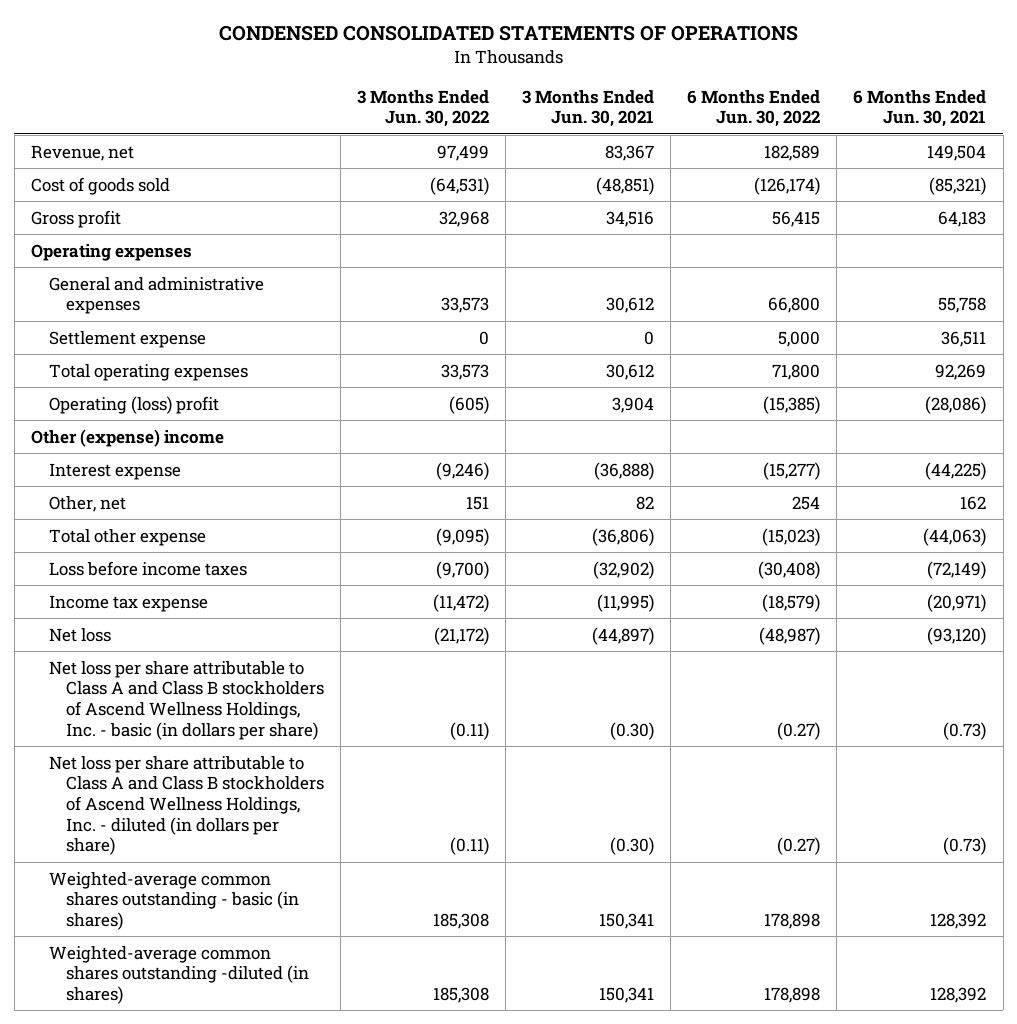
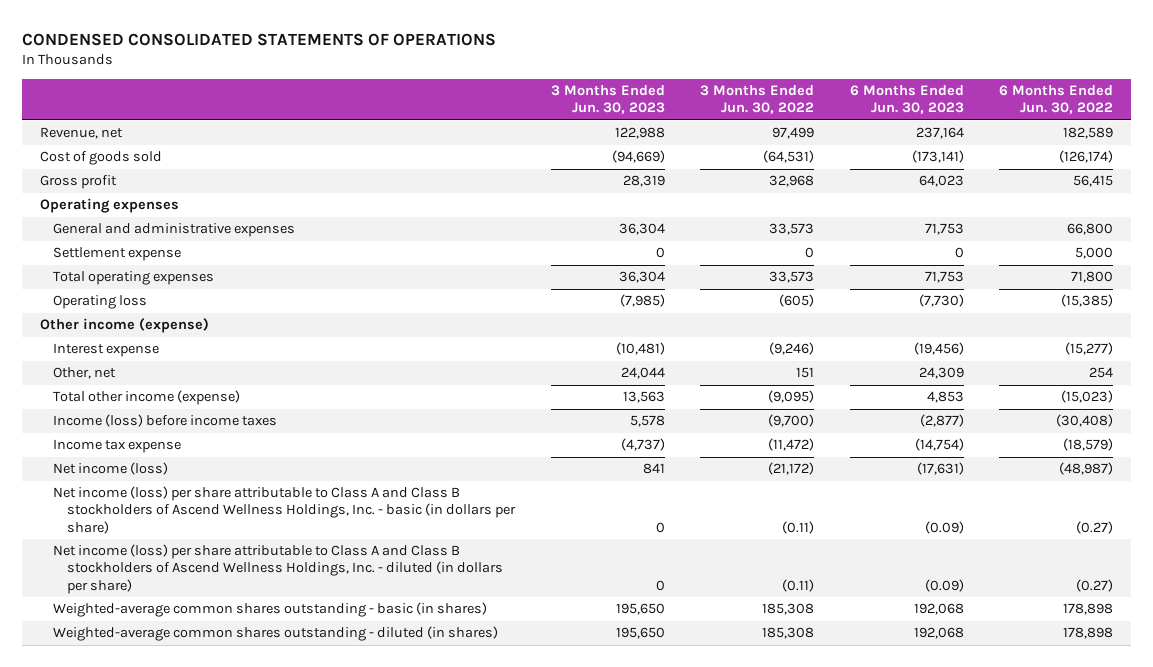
[522,89,655,128] 3 Months Ended Jun. 30, 2021 -> none
[853,89,987,128] 6 Months Ended Jun. 30, 2021 -> none
none -> [550,85,665,115] 3 Months Ended Jun. 30, 2023
none -> [849,85,964,115] 6 Months Ended Jun. 30, 2023
[48,395,219,414] Operating (loss) profit -> [53,295,148,310] Operating loss
[31,428,225,447] Other (expense) income -> [39,318,209,334] Other income (expense)
[48,528,206,546] Total other expense -> [53,390,241,406] Total other income (expense)
[48,560,247,576] Loss before income taxes -> [53,414,278,428] Income (loss) before income taxes
[48,627,111,642] Net loss -> [53,462,169,476] Net income (loss)
[48,660,325,740] Net loss per share attributable to Class A and Class B stockholders of Ascend Wellness Holdings, Inc. - basic (in dollars per share) -> [53,486,517,534] Net income (loss) per share attributable to Class A and Class B stockholders of Ascend Wellness Holdings, Inc. - basic (in dollars per share)
[48,755,325,856] Net loss per share attributable to Class A and Class B stockholders of Ascend Wellness Holdings, Inc. - diluted (in dollars per share) -> [53,544,504,594] Net income (loss) per share attributable to Class A and Class B stockholders of Ascend Wellness Holdings, Inc. - diluted (in dollars per share)
[48,945,310,1004] Weighted-average common shares outstanding -diluted (in shares) -> [53,626,499,642] Weighted-average common shares outstanding - diluted (in shares)

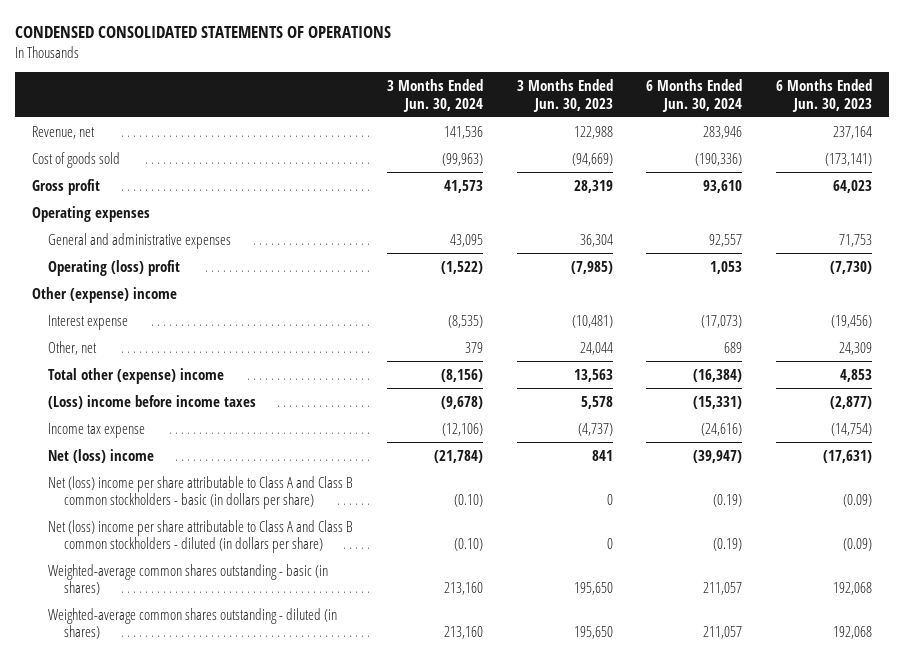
[700,85,815,115] 3 Months Ended Jun. 30, 2022 -> none
[999,85,1114,115] 6 Months Ended Jun. 30, 2022 -> none
none -> [387,78,484,112] 3 Months Ended Jun. 30, 2024
none -> [646,78,743,112] 6 Months Ended Jun. 30, 2024
[53,247,182,262] Settlement expense -> none
[53,271,215,286] Total operating expenses -> none
[53,295,148,310] Operating loss -> [48,259,181,276] Operating (loss) profit
[39,318,209,334] Other income (expense) -> [32,286,178,303] Other (expense) income
[53,390,241,406] Total other income (expense) -> [48,367,225,384] Total other (expense) income
[53,414,278,428] Income (loss) before income taxes -> [48,394,257,409] (Loss) income before income taxes
[53,462,169,476] Net income (loss) -> [48,448,155,463] Net (loss) income
[53,486,517,534] Net income (loss) per share attributable to Class A and Class B stockholders of Ascend Wellness Holdings, Inc. - basic (in dollars per share) -> [48,475,354,510] Net (loss) income per share attributable to Class A and Class B common stockholders - basic (in dollars per share)
[53,544,504,594] Net income (loss) per share attributable to Class A and Class B stockholders of Ascend Wellness Holdings, Inc. - diluted (in dollars per share) -> [48,519,354,554] Net (loss) income per share attributable to Class A and Class B common stockholders - diluted (in dollars per share)

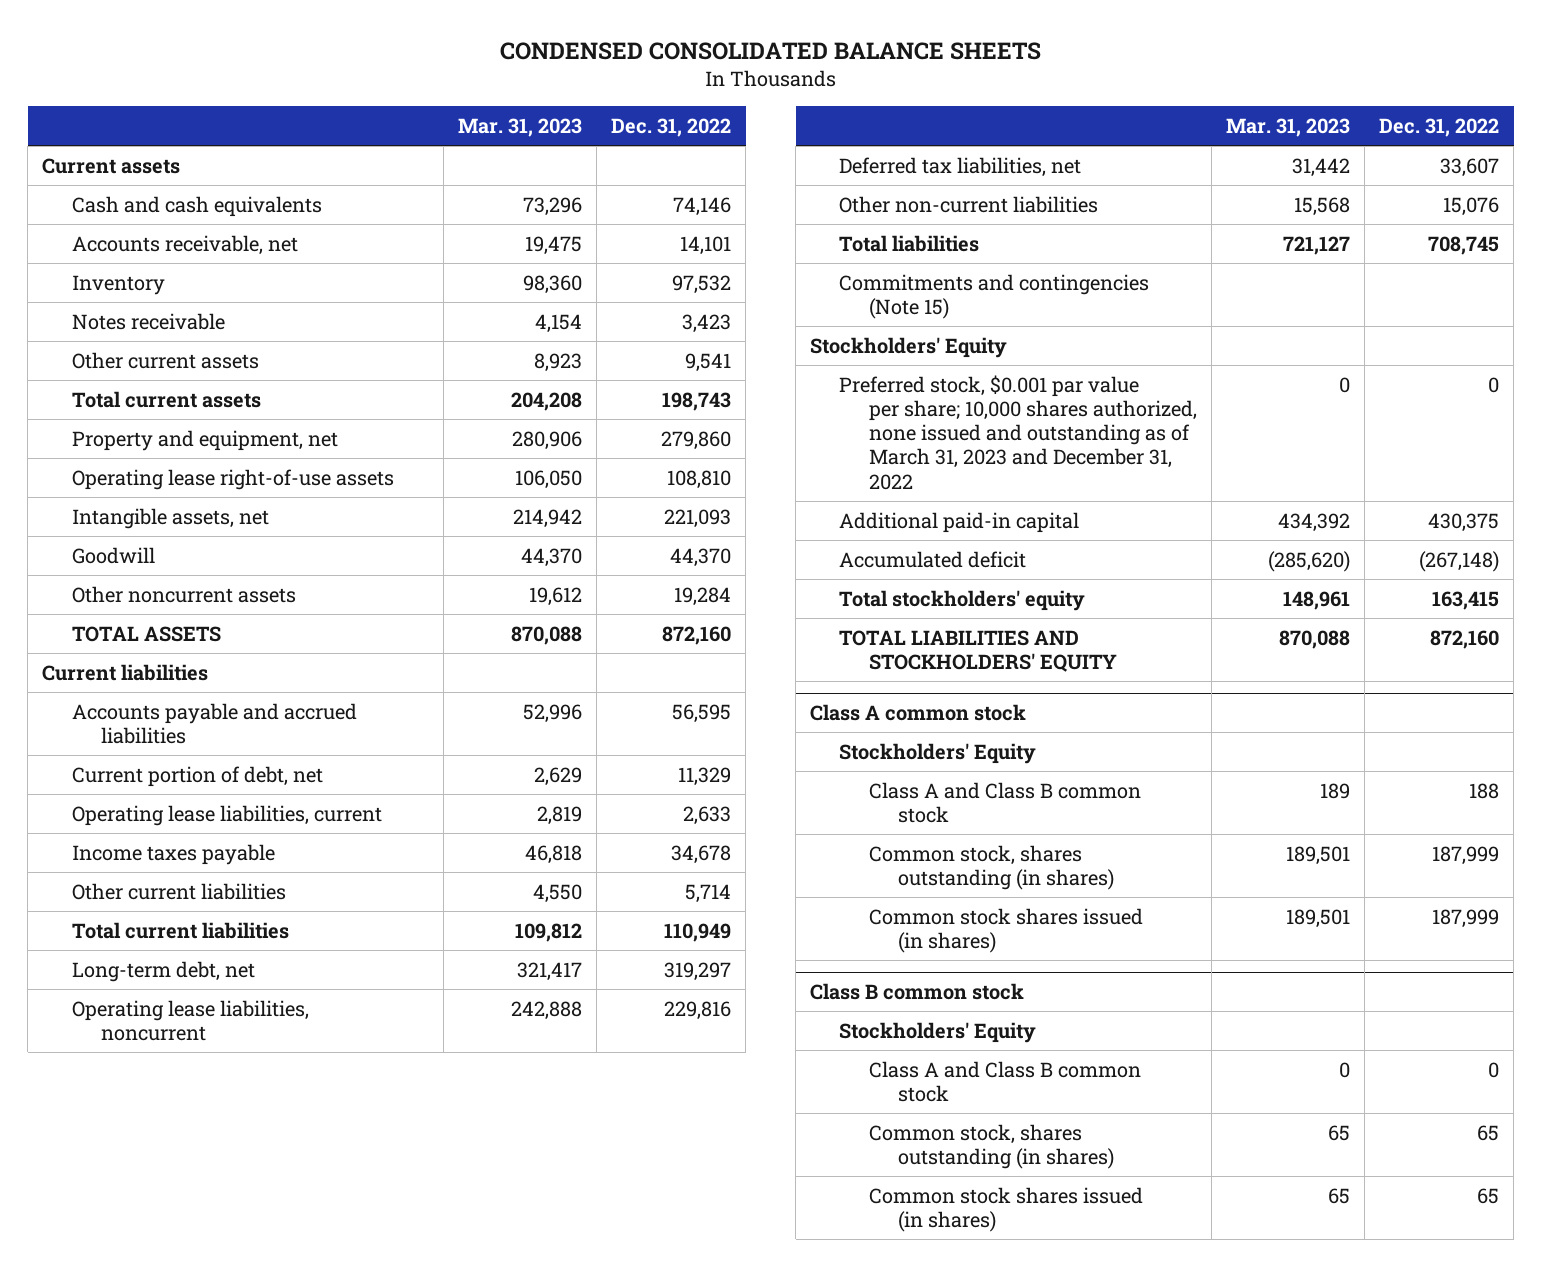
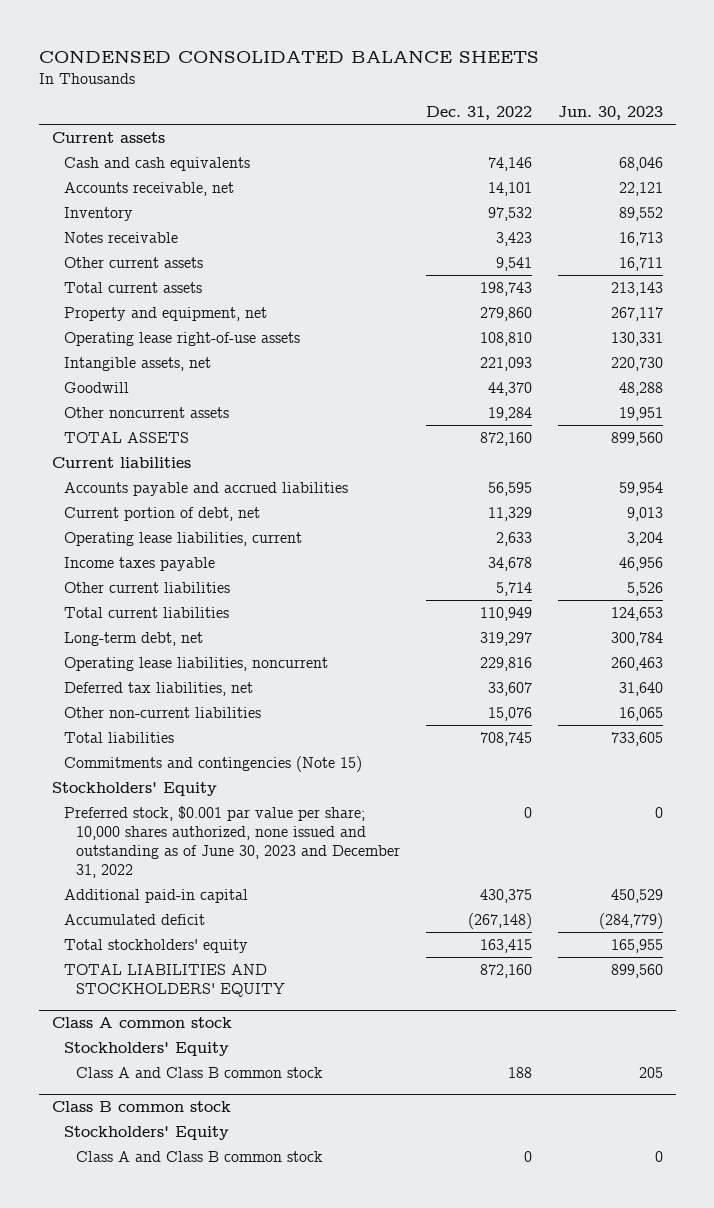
[457,117,582,137] Mar. 31, 2023 -> none
none -> [557,106,663,121] Jun. 30, 2023
[839,374,1197,490] Preferred stock, $0.001 par value per share; 10,000 shares authorized, none issued and outstanding as of March 31, 2023 and December 31, 2022 -> [63,805,401,878] Preferred stock, $0.001 par value per share; 10,000 shares authorized, none issued and outstanding as of June 30, 2023 and December 31, 2022
[868,844,1114,890] Common stock, shares outstanding (in shares) -> none
[868,907,1143,953] Common stock shares issued (in shares) -> none
[868,1123,1114,1169] Common stock, shares outstanding (in shares) -> none
[868,1186,1143,1232] Common stock shares issued (in shares) -> none

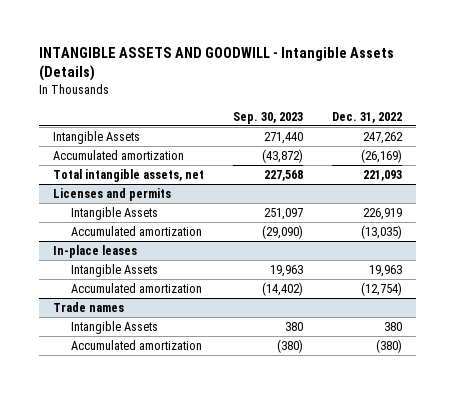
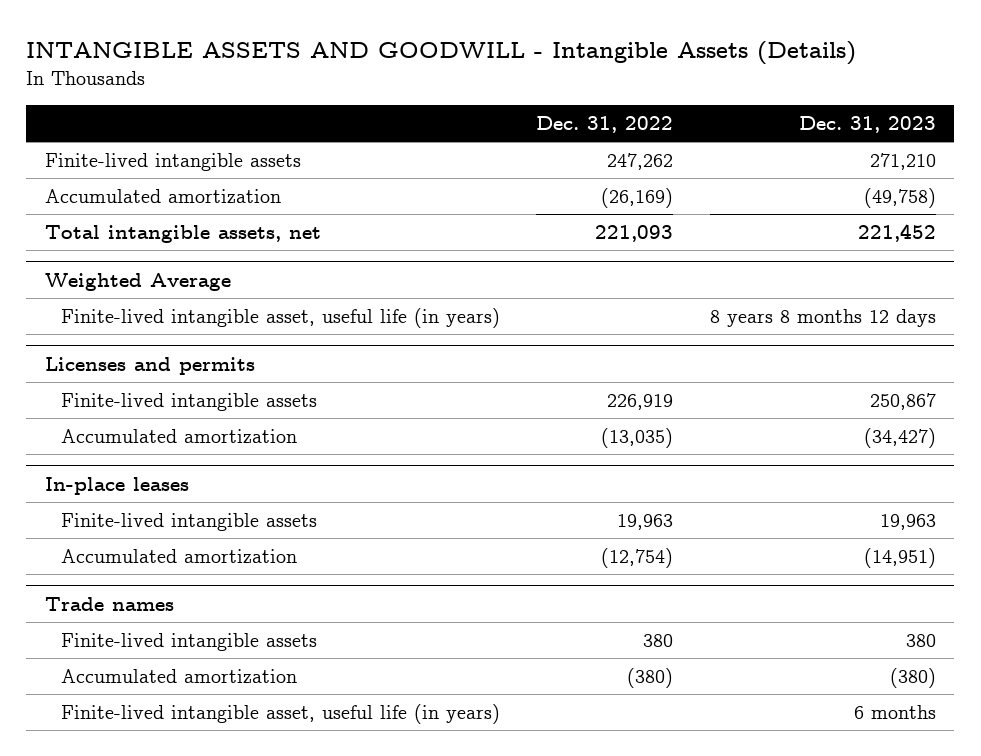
[232,111,303,124] Sep. 30, 2023 -> none
none -> [798,116,936,134] Dec. 31, 2023
[53,130,141,144] Intangible Assets -> [44,153,301,172] Finite-lived intangible assets
none -> [44,272,231,291] Weighted Average
none -> [60,308,500,329] Finite-lived intangible asset, useful life (in years)
[70,206,158,220] Intangible Assets -> [60,393,317,412] Finite-lived intangible assets
[70,263,158,277] Intangible Assets -> [60,513,317,532] Finite-lived intangible assets
[70,320,158,334] Intangible Assets -> [60,633,317,652] Finite-lived intangible assets
none -> [60,704,500,725] Finite-lived intangible asset, useful life (in years)

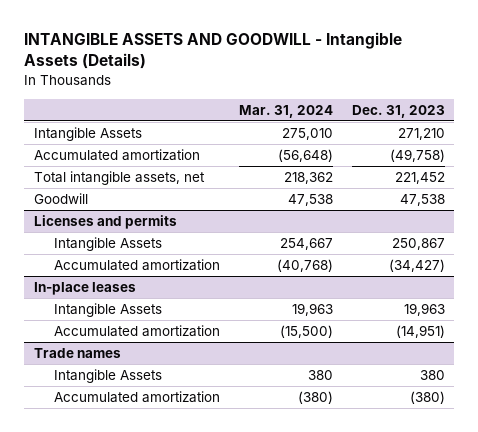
[536,116,674,134] Dec. 31, 2022 -> none
none -> [238,104,333,118] Mar. 31, 2024
[44,153,301,172] Finite-lived intangible assets -> [33,127,142,142] Intangible Assets
[44,272,231,291] Weighted Average -> none
[60,308,500,329] Finite-lived intangible asset, useful life (in years) -> none
none -> [33,193,88,205] Goodwill
[60,393,317,412] Finite-lived intangible assets -> [53,237,162,252] Intangible Assets
[60,513,317,532] Finite-lived intangible assets -> [53,303,162,318] Intangible Assets
[60,633,317,652] Finite-lived intangible assets -> [53,369,162,384] Intangible Assets
[60,704,500,725] Finite-lived intangible asset, useful life (in years) -> none

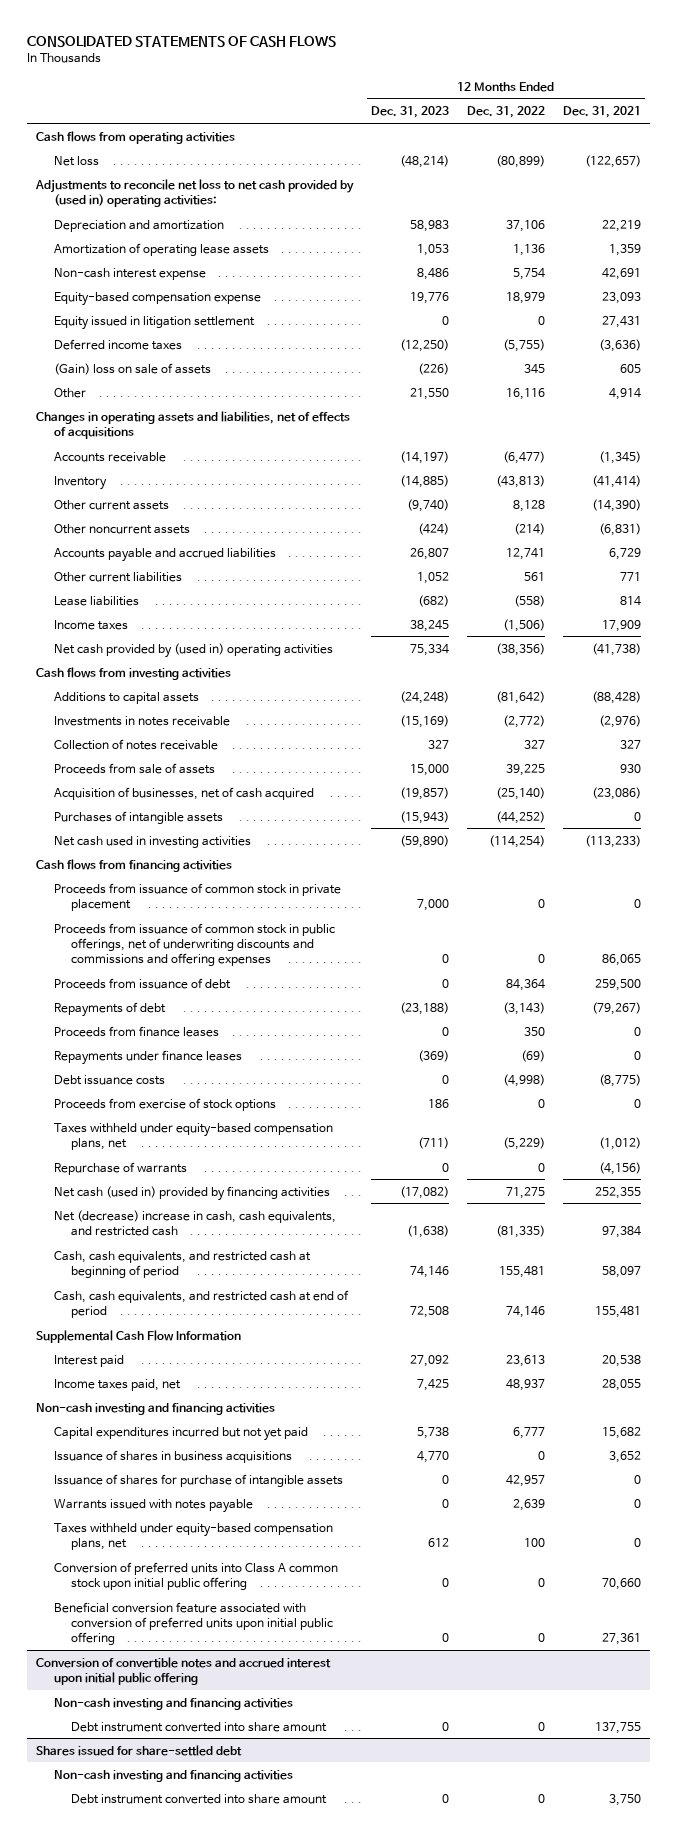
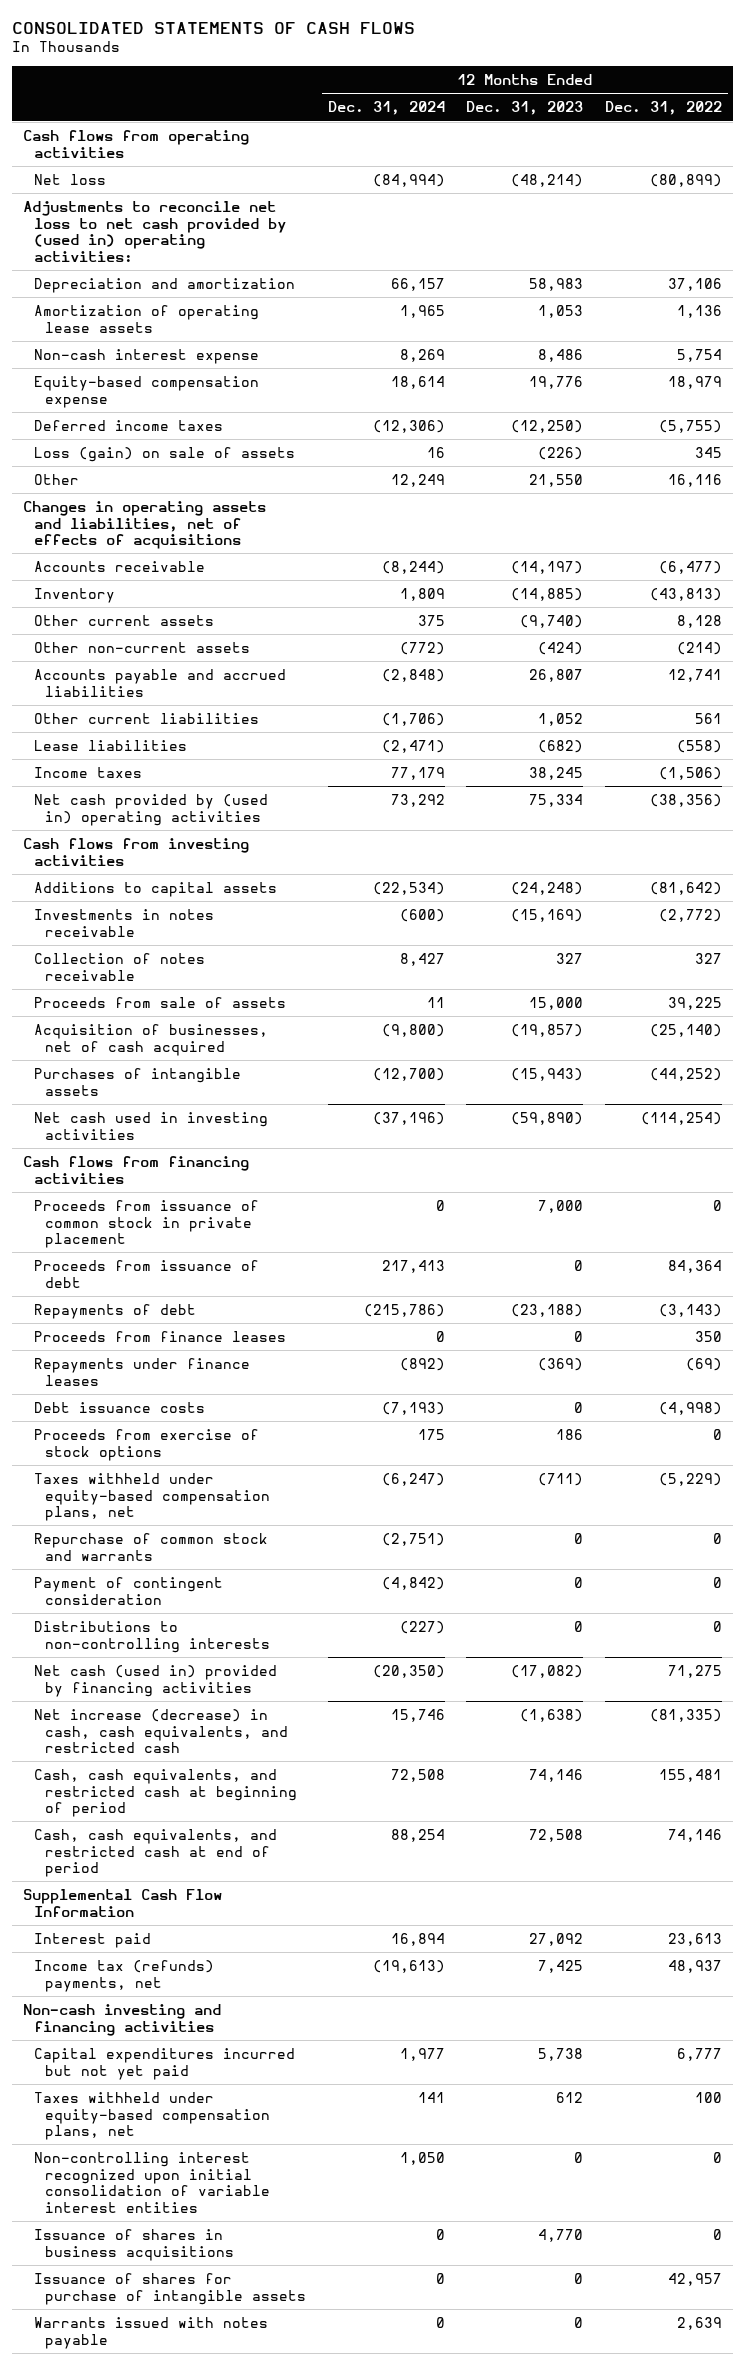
[562,106,641,119] Dec. 31, 2021 -> none
none -> [327,101,445,116] Dec. 31, 2024
[53,315,255,330] Equity issued in litigation settlement -> none
[53,362,211,375] (Gain) loss on sale of assets -> [33,446,295,462] Loss (gain) on sale of assets
[53,523,190,534] Other noncurrent assets -> [33,641,250,653] Other non-current assets
[53,922,335,966] Proceeds from issuance of common stock in public offerings, net of underwriting discounts and commissions and offering expenses -> none
[53,1161,187,1175] Repurchase of warrants -> [33,1532,268,1561] Repurchase of common stock and warrants
none -> [33,1576,223,1605] Payment of contingent consideration
none -> [33,1620,270,1653] Distributions to non-controlling interests
[53,1209,336,1236] Net (decrease) increase in cash, cash equivalents, and restricted cash -> [33,1708,288,1754] Net increase (decrease) in cash, cash equivalents, and restricted cash
[53,1378,181,1391] Income taxes paid, net -> [33,1959,214,1992] Income tax (refunds) payments, net
[53,1522,333,1550] Taxes withheld under equity-based compensation plans, net -> [33,2091,270,2141] Taxes withheld under equity-based compensation plans, net
none -> [33,2151,270,2213] Non-controlling interest recognized upon initial consolidation of variable interest entities
[53,1561,338,1590] Conversion of preferred units into Class A common stock upon initial public offering -> none
[53,1601,333,1645] Beneficial conversion feature associated with conversion of preferred units upon initial public offering -> none
[36,1656,332,1685] Conversion of convertible notes and accrued interest upon initial public offering -> none
[53,1697,293,1710] Non-cash investing and financing activities -> none
[70,1721,327,1732] Debt instrument converted into share amount -> none
[36,1744,243,1756] Shares issued for share-settled debt -> none
[53,1769,293,1782] Non-cash investing and financing activities -> none
[70,1793,327,1804] Debt instrument converted into share amount -> none

